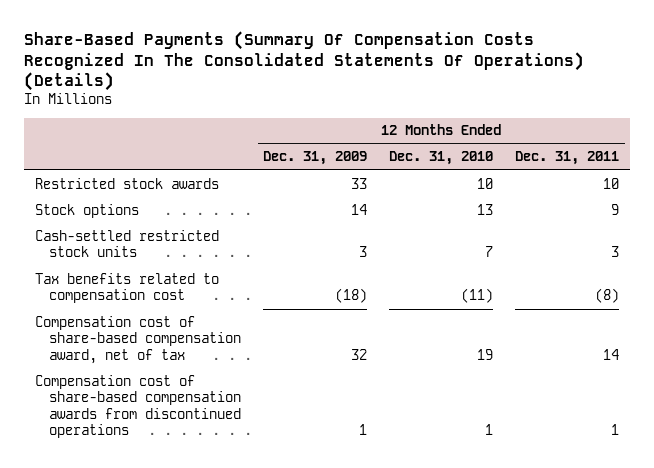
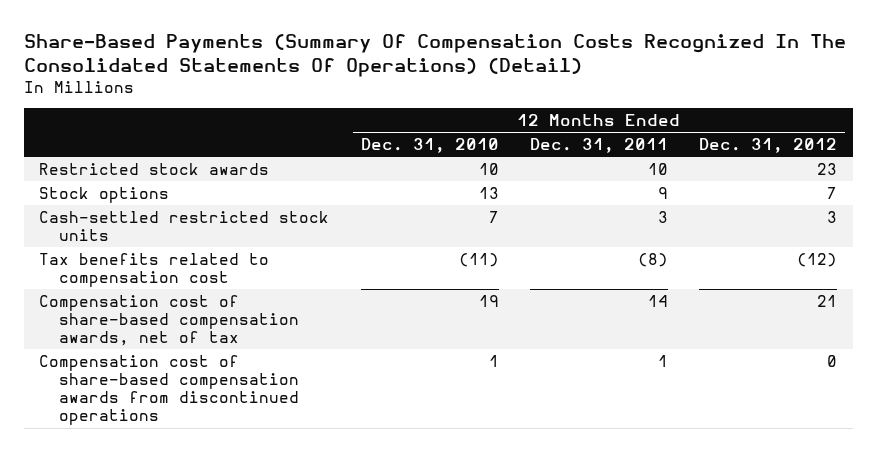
[24,30,585,92] Share-Based Payments (Summary Of Compensation Costs Recognized In The Consolidated Statements Of Operations) (Details) -> [23,33,846,77] Share-Based Payments (Summary Of Compensation Costs Recognized In The Consolidated Statements Of Operations) (Detail)
[263,151,368,166] Dec. 31, 2009 -> none
none -> [698,138,837,154] Dec. 31, 2012
[35,315,242,364] Compensation cost of share-based compensation award, net of tax -> [39,294,299,347] Compensation cost of share-based compensation awards, net of tax

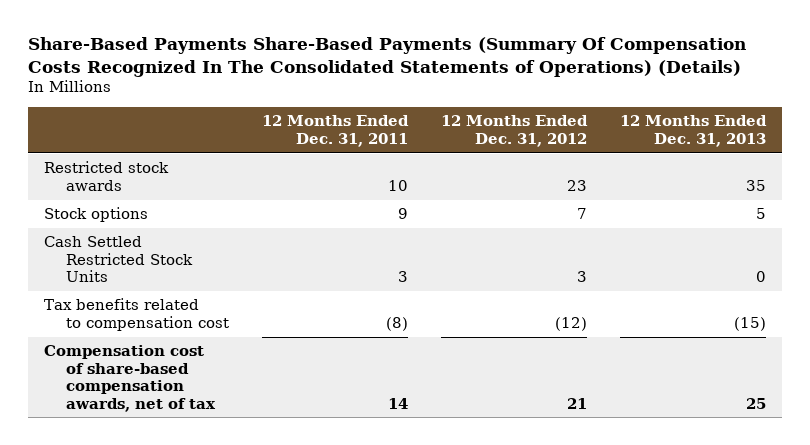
[23,33,846,77] Share-Based Payments (Summary Of Compensation Costs Recognized In The Consolidated Statements Of Operations) (Detail) -> [27,37,746,77] Share-Based Payments Share-Based Payments (Summary Of Compensation Costs Recognized In The Consolidated Statements of Operations) (Details)
[360,138,499,154] Dec. 31, 2010 -> none
none -> [619,115,767,147] 12 Months Ended Dec. 31, 2013
[39,210,330,242] Cash-settled restricted stock units -> [43,236,194,283] Cash Settled Restricted Stock Units
[39,354,299,426] Compensation cost of share-based compensation awards from discontinued operations -> none

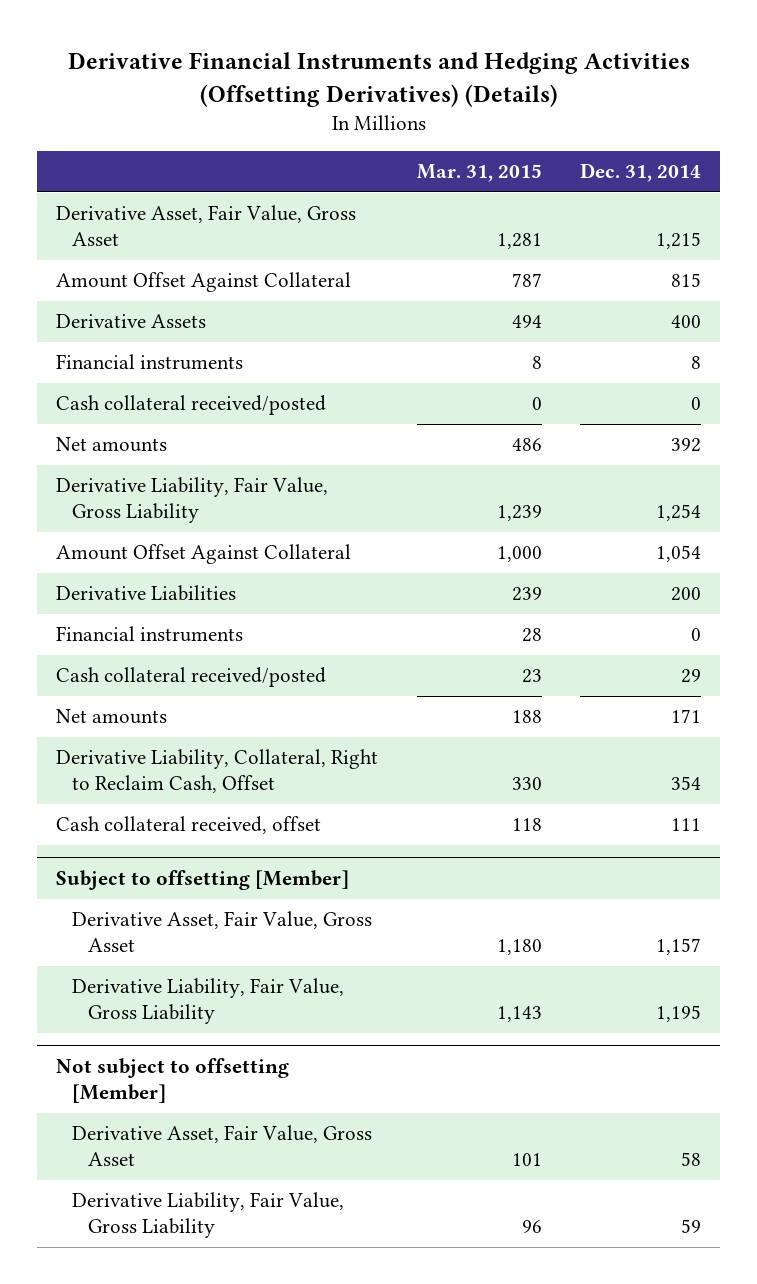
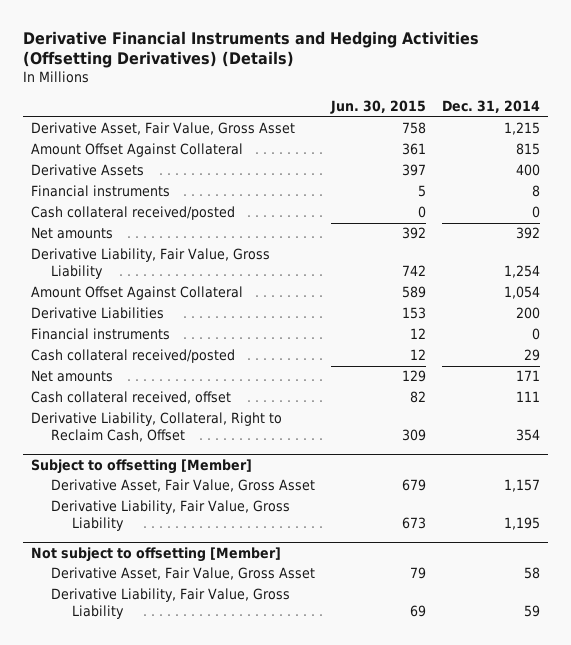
[416,163,542,182] Mar. 31, 2015 -> none
none -> [330,99,427,114] Jun. 30, 2015
[56,749,379,794] Derivative Liability, Collateral, Right to Reclaim Cash, Offset -> [30,412,282,442] Derivative Liability, Collateral, Right to Reclaim Cash, Offset

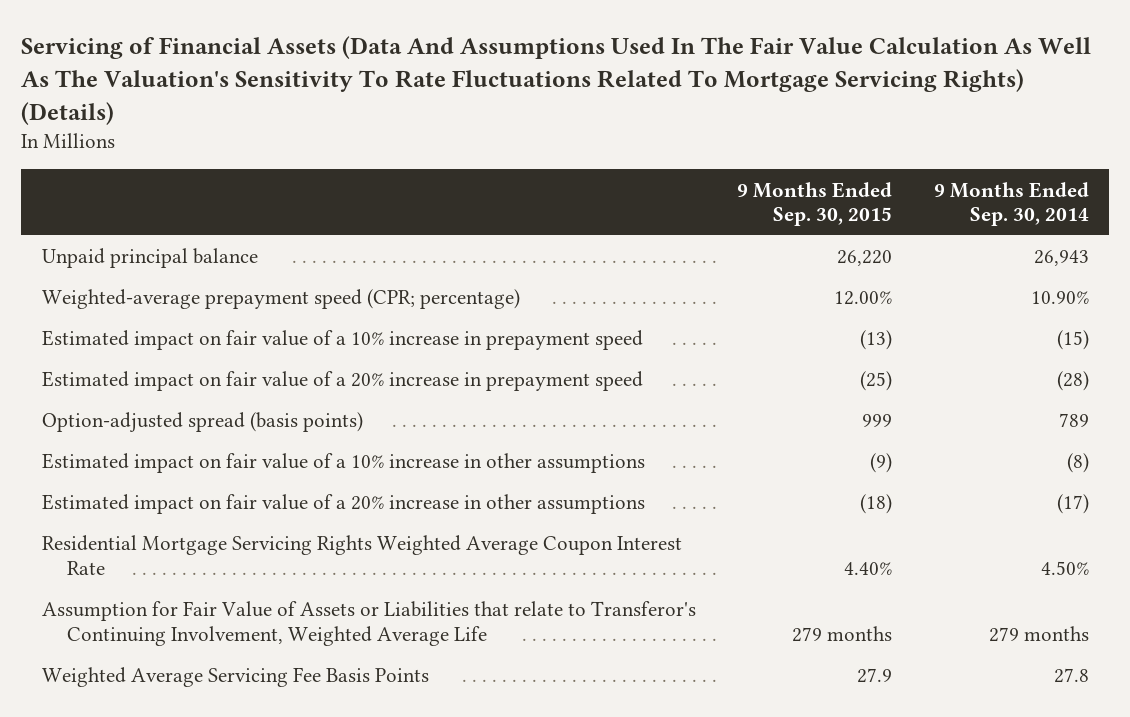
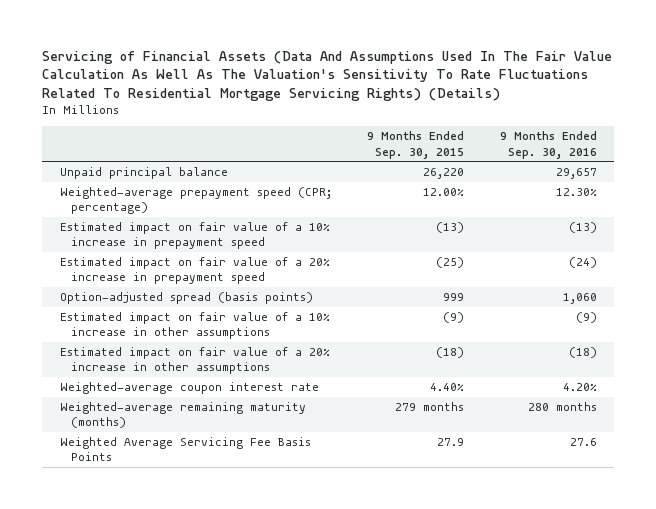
[21,35,1092,125] Servicing of Financial Assets (Data And Assumptions Used In The Fair Value Calculation As Well As The Valuation's Sensitivity To Rate Fluctuations Related To Mortgage Servicing Rights) (Details) -> [41,50,612,101] Servicing of Financial Assets (Data And Assumptions Used In The Fair Value Calculation As Well As The Valuation's Sensitivity To Rate Fluctuations Related To Residential Mortgage Servicing Rights) (Details)
[933,181,1089,227] 9 Months Ended Sep. 30, 2014 -> none
none -> [499,131,597,159] 9 Months Ended Sep. 30, 2016
[41,535,682,575] Residential Mortgage Servicing Rights Weighted Average Coupon Interest Rate -> [59,382,319,395] Weighted-average coupon interest rate
[41,601,696,646] Assumption for Fair Value of Assets or Liabilities that relate to Transferor's Continuing Involvement, Weighted Average Life -> [59,402,306,429] Weighted-average remaining maturity (months)

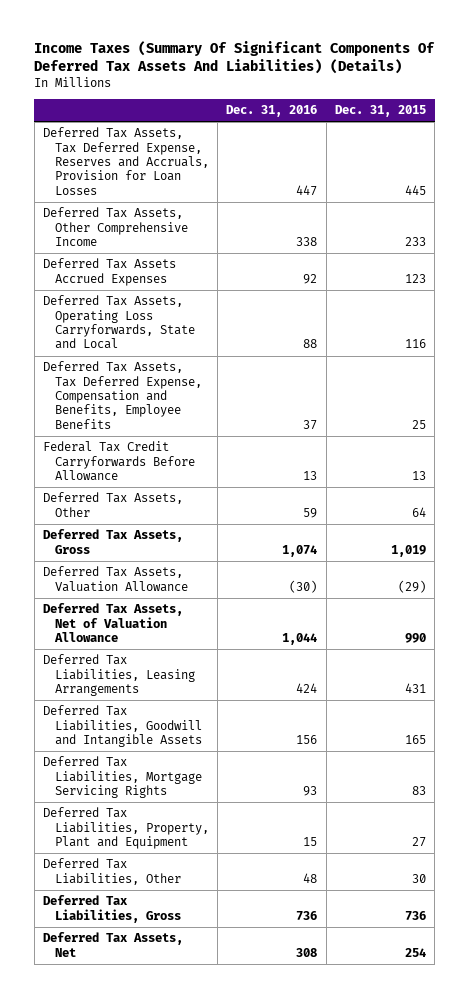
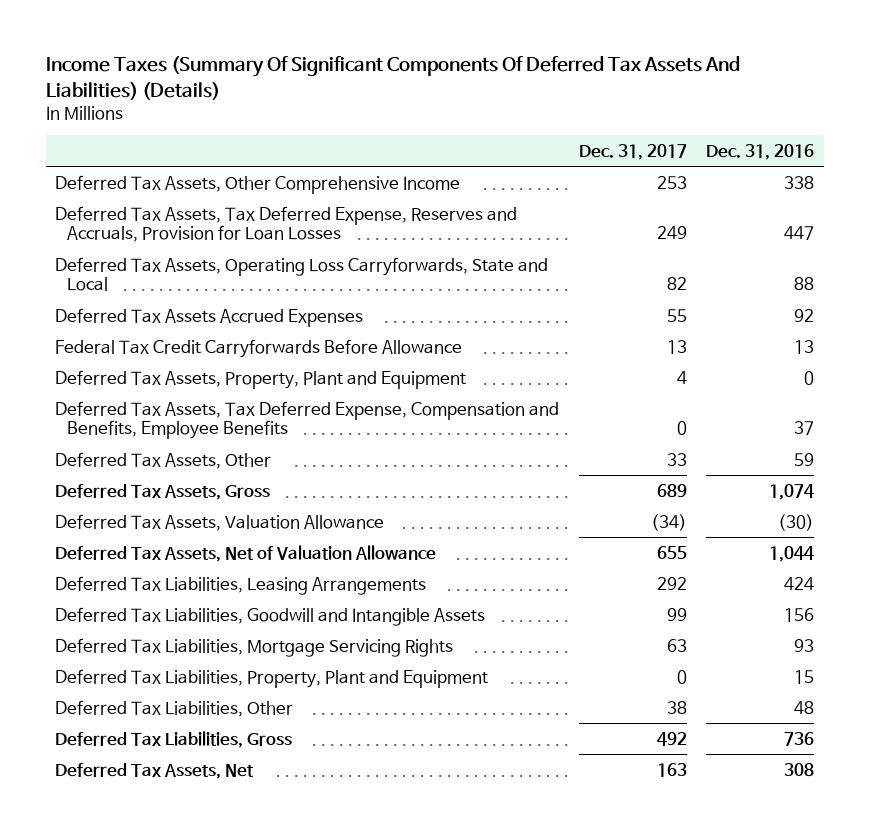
[334,104,426,117] Dec. 31, 2015 -> none
none -> [578,143,687,160] Dec. 31, 2017
[43,127,209,195] Deferred Tax Assets, Tax Deferred Expense, Reserves and Accruals, Provision for Loan Losses -> [55,205,518,242] Deferred Tax Assets, Tax Deferred Expense, Reserves and Accruals, Provision for Loan Losses
[43,258,177,286] Deferred Tax Assets Accrued Expenses -> [55,307,364,327] Deferred Tax Assets Accrued Expenses
none -> [55,369,467,389] Deferred Tax Assets, Property, Plant and Equipment
[43,361,202,429] Deferred Tax Assets, Tax Deferred Expense, Compensation and Benefits, Employee Benefits -> [55,400,560,439] Deferred Tax Assets, Tax Deferred Expense, Compensation and Benefits, Employee Benefits

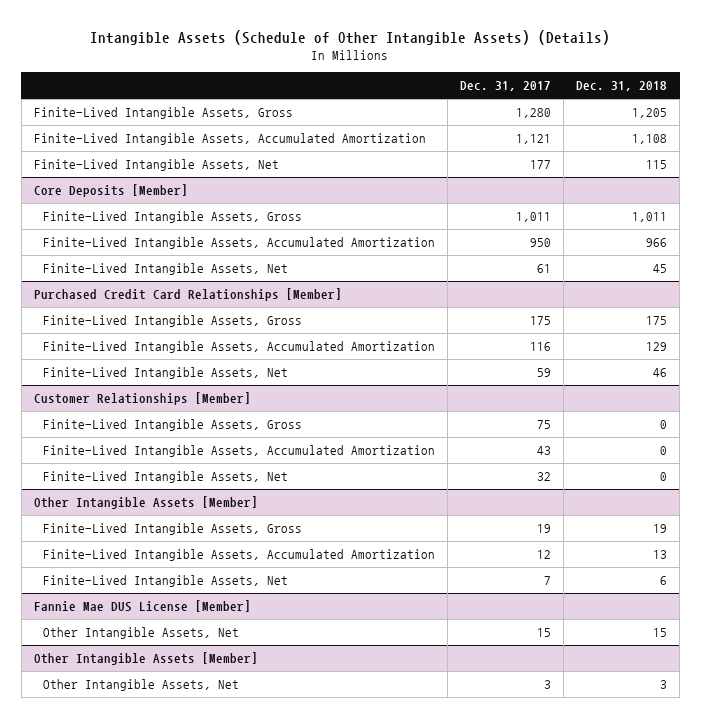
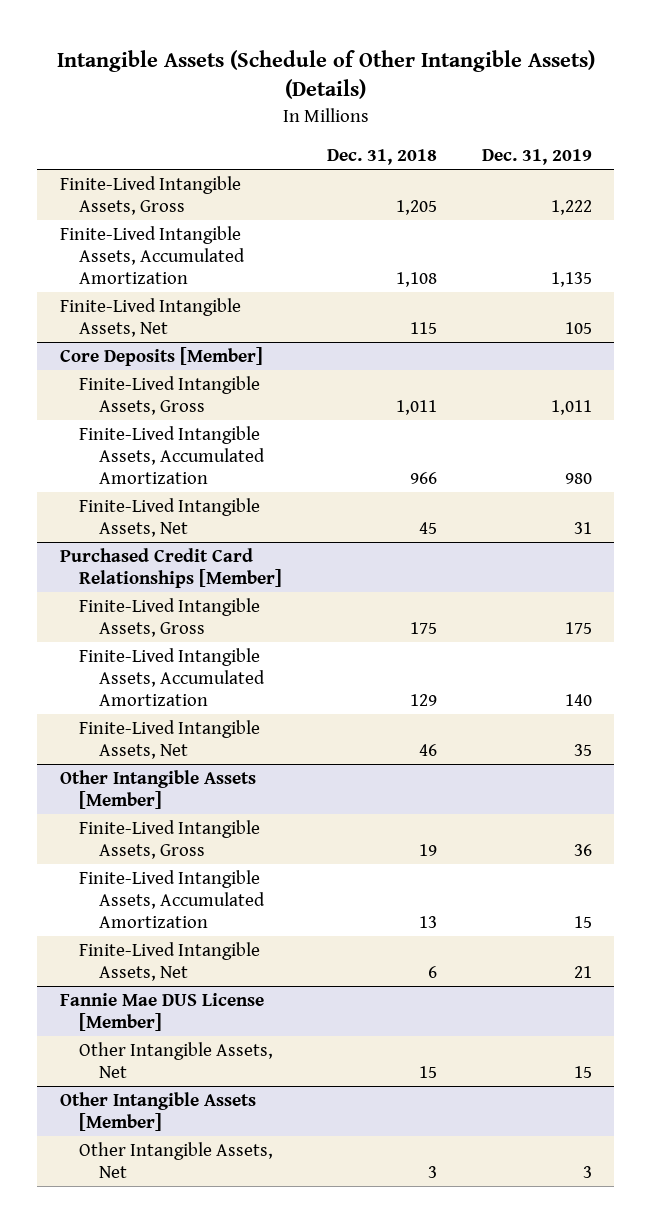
[460,81,552,92] Dec. 31, 2017 -> none
none -> [481,149,592,166] Dec. 31, 2019
[33,392,251,406] Customer Relationships [Member] -> none
[43,419,303,432] Finite-Lived Intangible Assets, Gross -> none
[43,445,436,458] Finite-Lived Intangible Assets, Accumulated Amortization -> none
[43,471,289,484] Finite-Lived Intangible Assets, Net -> none

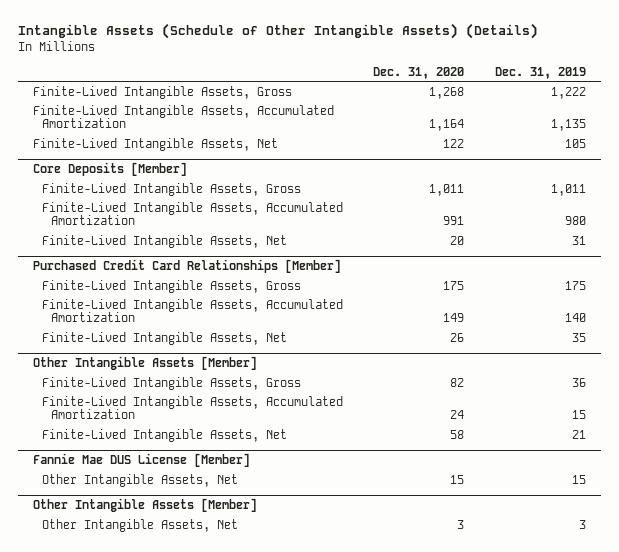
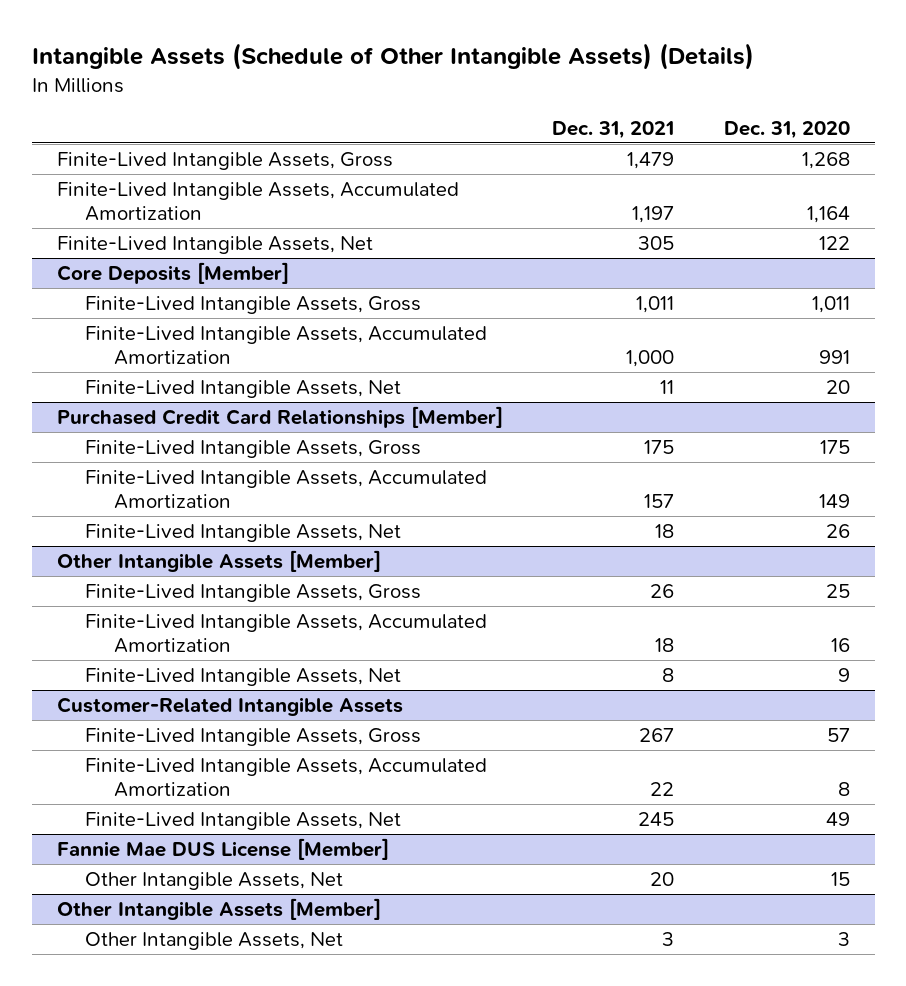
[495,66,587,79] Dec. 31, 2019 -> none
none -> [552,120,675,139] Dec. 31, 2021
[450,377,465,387] 82 -> [825,584,850,599] 25
[450,410,465,420] 24 -> [830,638,850,653] 16
[450,429,465,439] 58 -> [837,668,850,683] 9
none -> [56,697,403,717] Customer-Related Intangible Assets
none -> [85,728,422,747] Finite-Lived Intangible Assets, Gross
none -> [85,758,488,798] Finite-Lived Intangible Assets, Accumulated Amortization
none -> [85,812,402,831] Finite-Lived Intangible Assets, Net

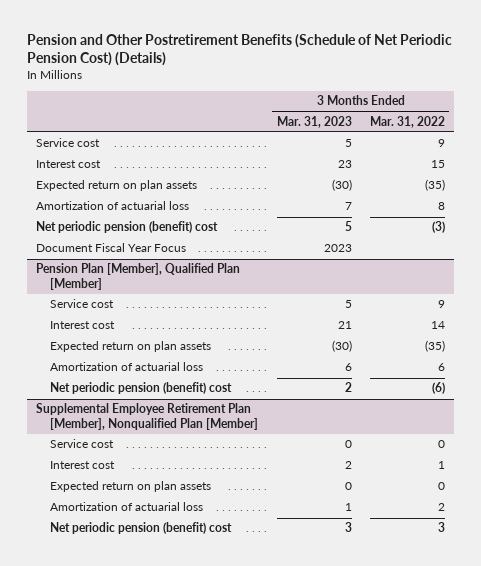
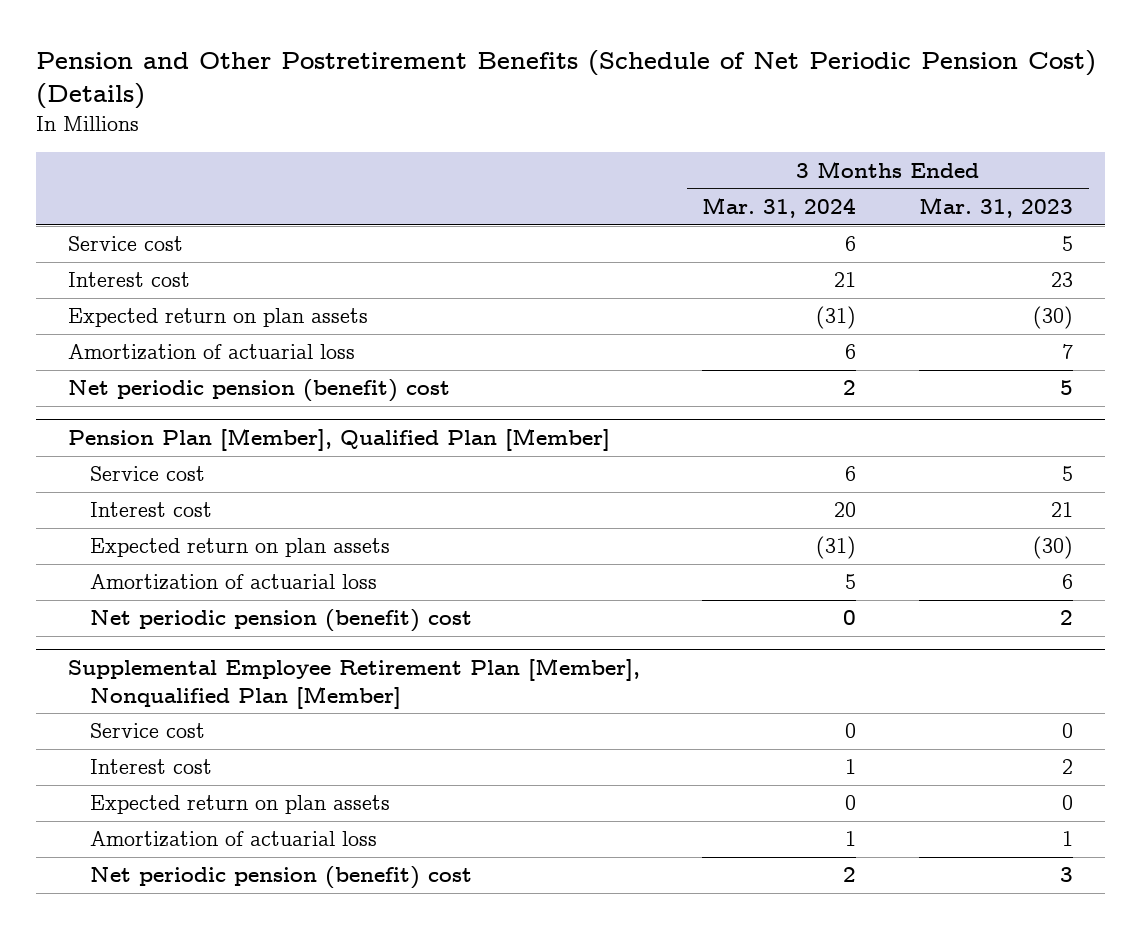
[369,115,445,128] Mar. 31, 2022 -> none
none -> [702,196,857,218] Mar. 31, 2024
[36,243,187,253] Document Fiscal Year Focus -> none

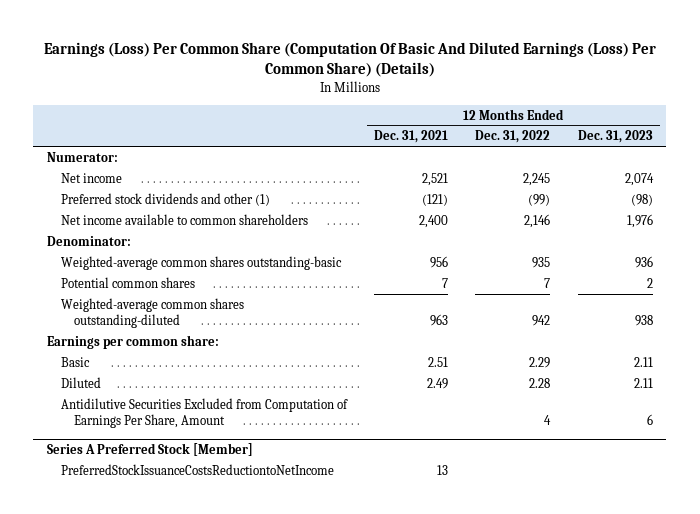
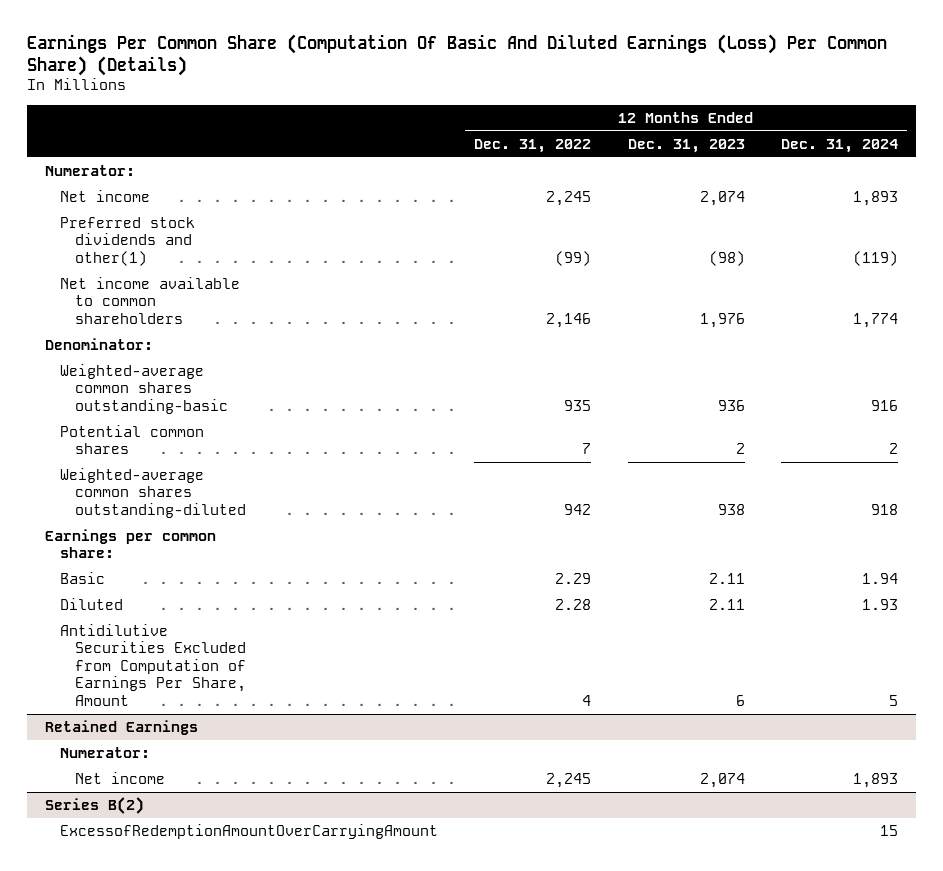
[43,41,656,78] Earnings (Loss) Per Common Share (Computation Of Basic And Diluted Earnings (Loss) Per Common Share) (Details) -> [26,33,887,76] Earnings Per Common Share (Computation Of Basic And Diluted Earnings (Loss) Per Common Share) (Details)
[373,130,448,144] Dec. 31, 2021 -> none
none -> [781,138,899,153] Dec. 31, 2024
[60,192,270,206] Preferred stock dividends and other (1) -> [60,217,196,266] Preferred stock dividends and other(1)
[46,442,253,456] Series A Preferred Stock [Member] -> none
[60,463,334,475] PreferredStockIssuanceCostsReductiontoNetIncome -> none
none -> [44,720,198,736] Retained Earnings
none -> [60,747,151,759] Numerator:
none -> [75,772,166,785] Net income
none -> [44,797,144,815] Series B(2)
none -> [60,824,439,840] ExcessofRedemptionAmountOverCarryingAmount

